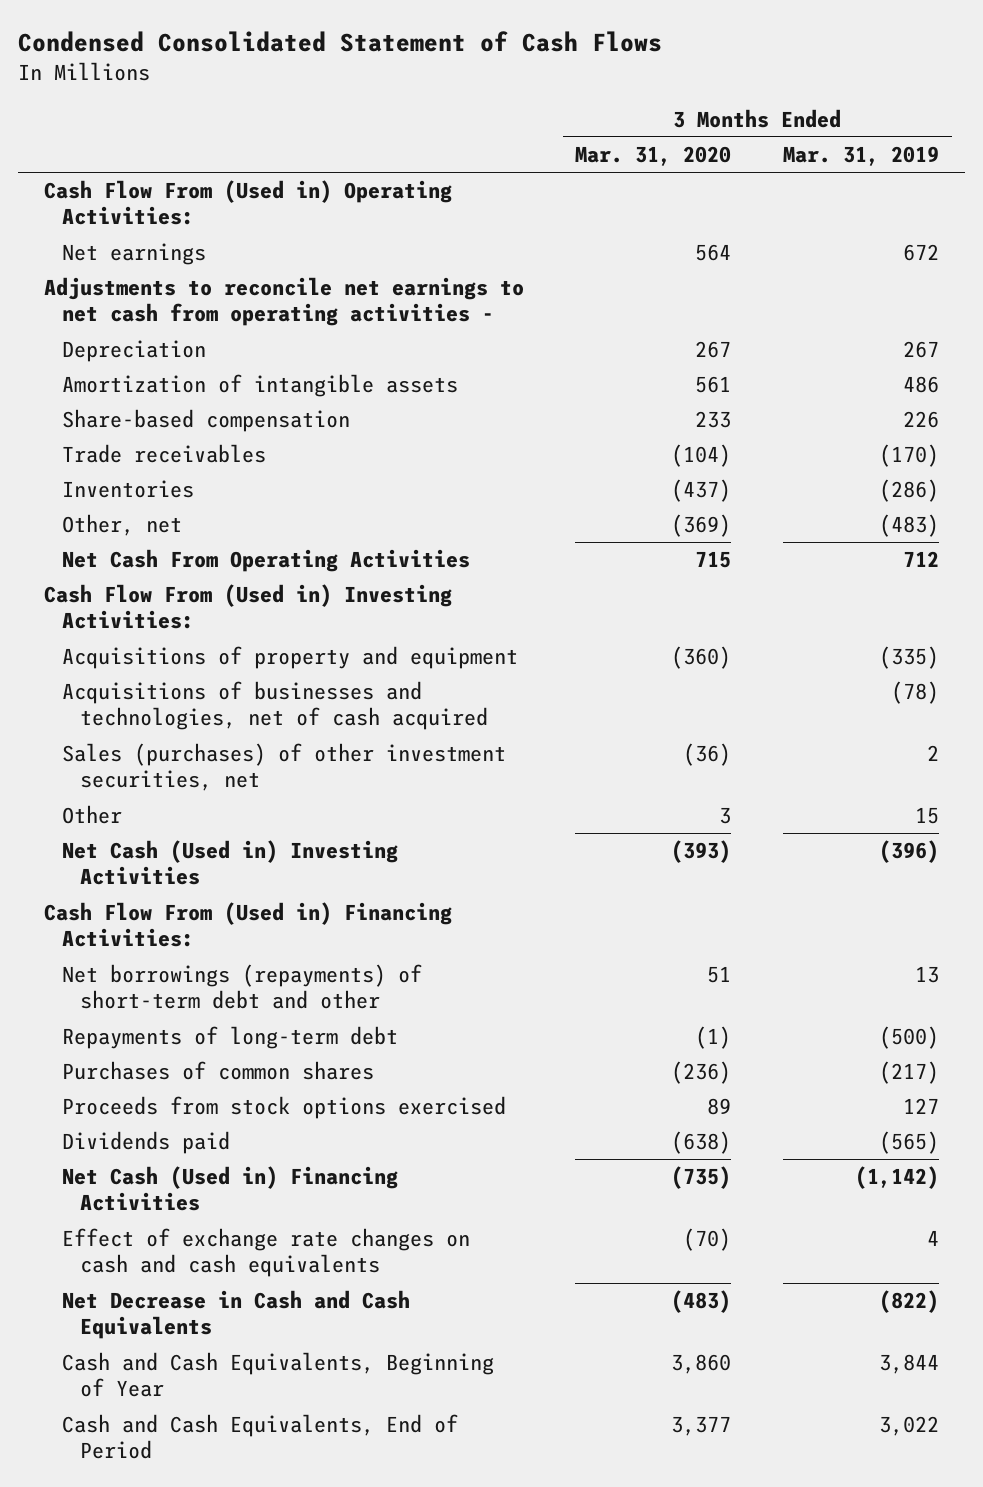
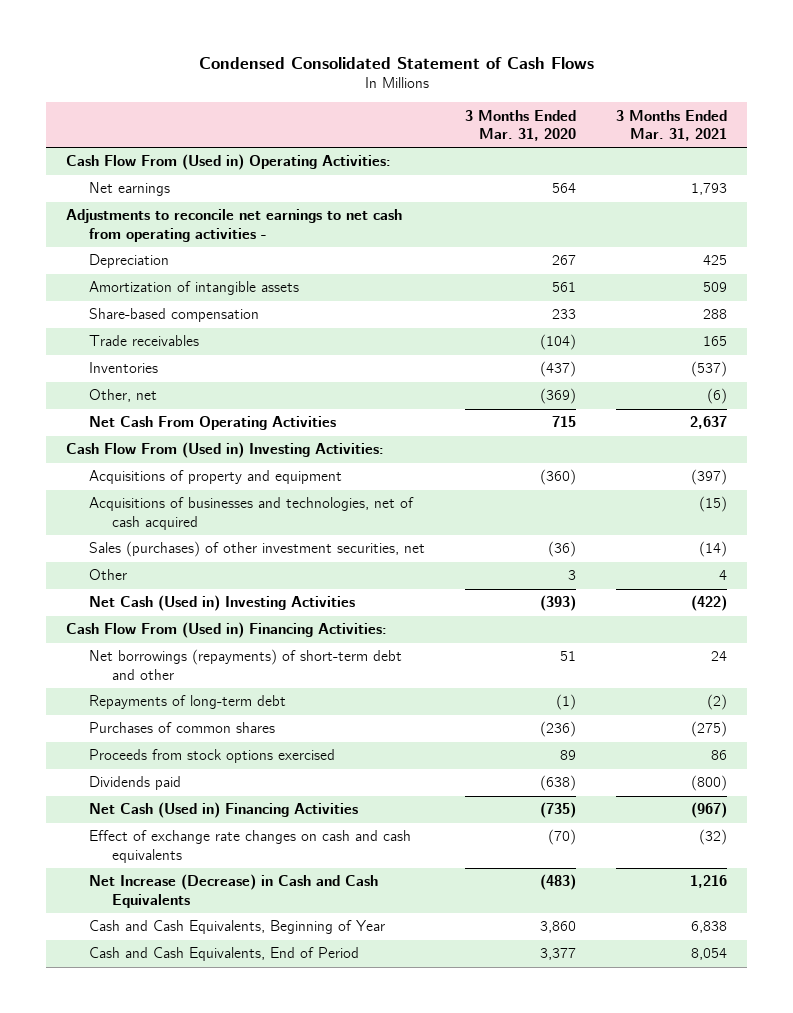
[782,146,939,167] Mar. 31, 2019 -> none
none -> [615,109,727,141] 3 Months Ended Mar. 31, 2021
[62,1290,411,1340] Net Decrease in Cash and Cash Equivalents -> [89,874,379,908] Net Increase (Decrease) in Cash and Cash Equivalents

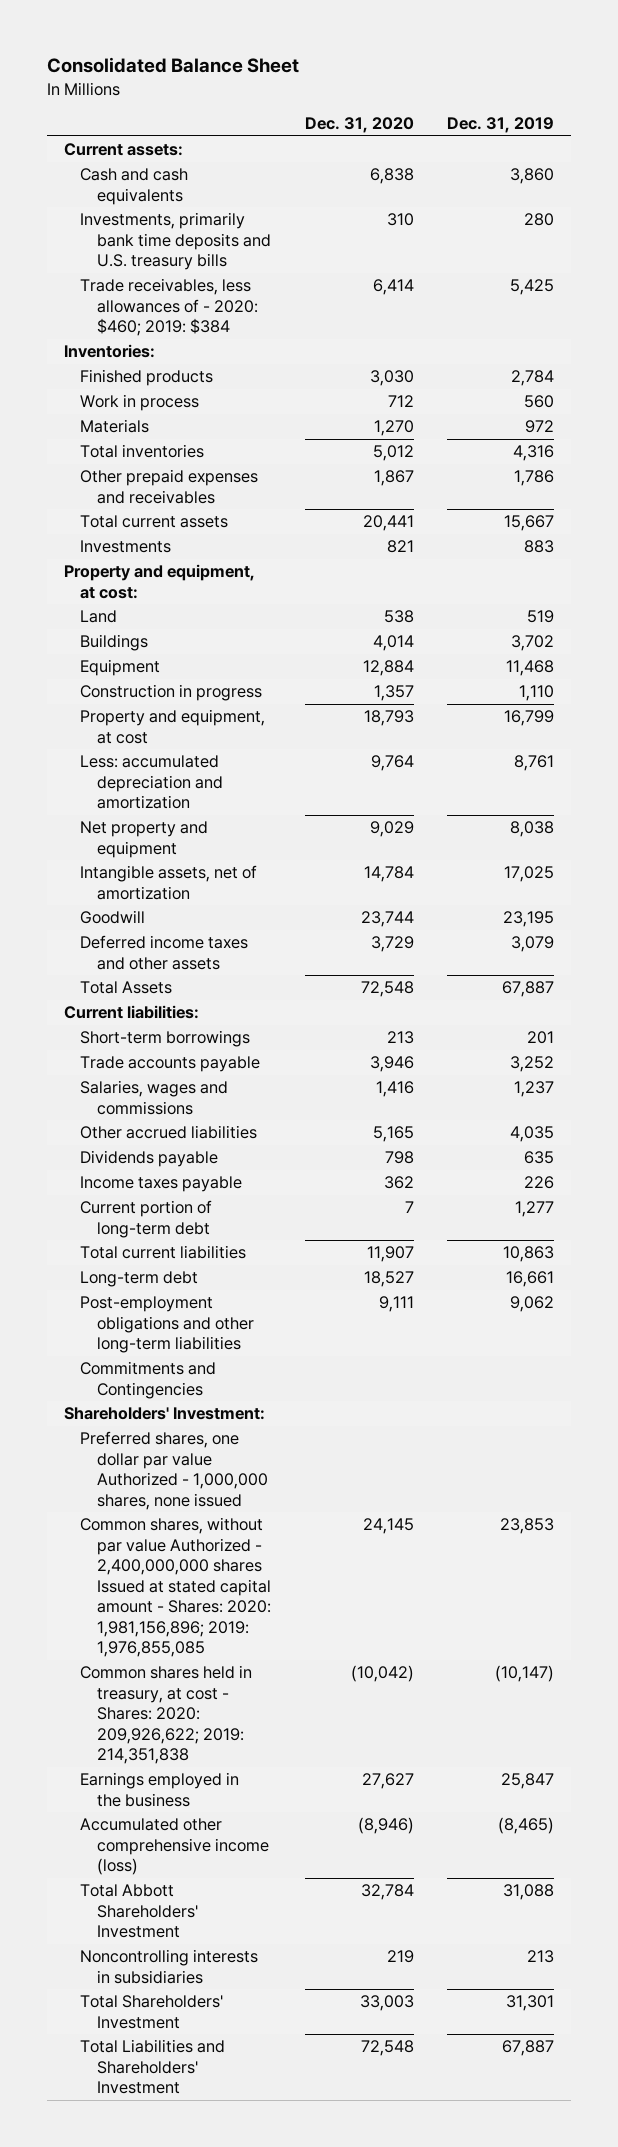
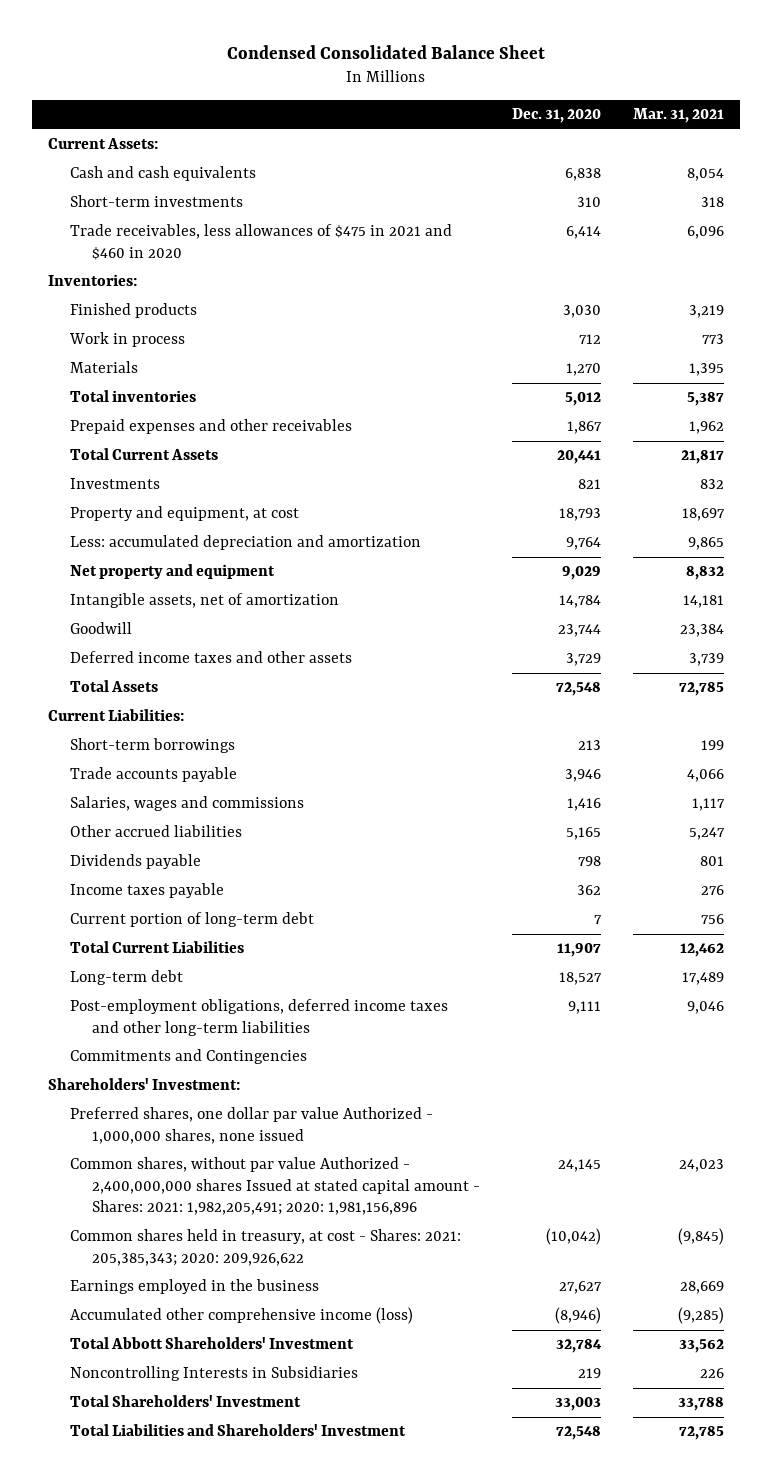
[47,57,300,74] Consolidated Balance Sheet -> [227,44,546,59] Condensed Consolidated Balance Sheet
[447,117,555,134] Dec. 31, 2019 -> none
none -> [633,108,725,124] Mar. 31, 2021
[63,143,183,157] Current assets: -> [48,138,159,150] Current Assets:
[80,212,271,271] Investments, primarily bank time deposits and U.S. treasury bills -> [70,195,244,208] Short-term investments
[80,278,258,337] Trade receivables, less allowances of - 2020: $460; 2019: $384 -> [70,224,453,260] Trade receivables, less allowances of $475 in 2021 and $460 in 2020
[80,469,259,504] Other prepaid expenses and receivables -> [70,419,353,435] Prepaid expenses and other receivables
[80,515,229,529] Total current assets -> [70,448,219,461] Total Current Assets
[63,564,255,599] Property and equipment, at cost: -> none
[80,610,118,624] Land -> none
[80,634,149,652] Buildings -> none
[80,659,161,677] Equipment -> none
[80,684,263,702] Construction in progress -> none
[63,1005,199,1020] Current liabilities: -> [48,709,185,722] Current Liabilities:
[80,1245,247,1260] Total current liabilities -> [70,941,245,954] Total Current Liabilities
[80,1296,254,1354] Post-employment obligations and other long-term liabilities -> [70,999,449,1036] Post-employment obligations, deferred income taxes and other long-term liabilities
[80,1517,271,1658] Common shares, without par value Authorized - 2,400,000,000 shares Issued at stated capital amount - Shares: 2020: 1,981,156,896; 2019: 1,976,855,085 -> [70,1157,480,1215] Common shares, without par value Authorized - 2,400,000,000 shares Issued at stated capital amount - Shares: 2021: 1,982,205,491; 2020: 1,981,156,896
[80,1665,253,1765] Common shares held in treasury, at cost - Shares: 2020: 209,926,622; 2019: 214,351,838 -> [70,1229,462,1266] Common shares held in treasury, at cost - Shares: 2021: 205,385,343; 2020: 209,926,622
[80,1949,259,1984] Noncontrolling interests in subsidiaries -> [70,1366,359,1382] Noncontrolling Interests in Subsidiaries

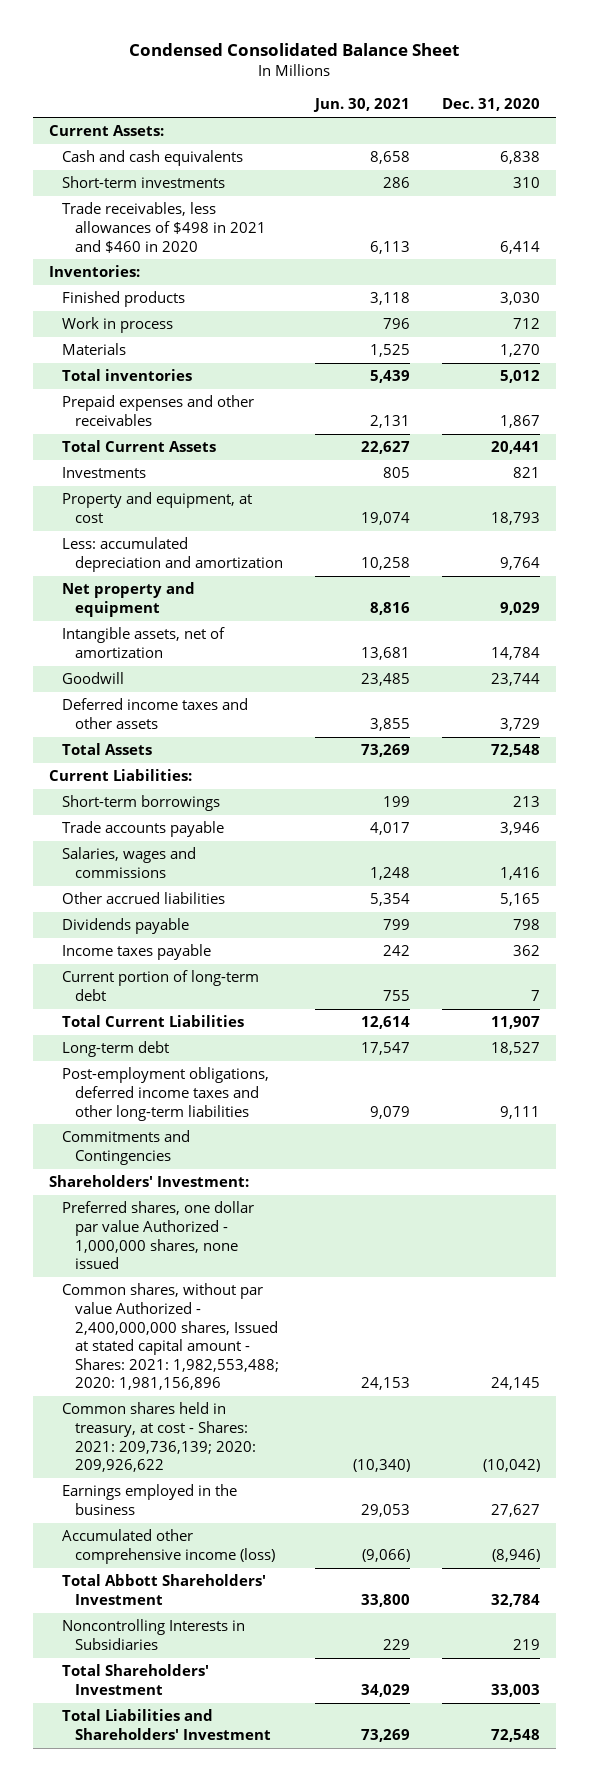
[633,108,725,124] Mar. 31, 2021 -> none
none -> [312,98,410,113] Jun. 30, 2021
[70,224,453,260] Trade receivables, less allowances of $475 in 2021 and $460 in 2020 -> [61,202,266,253] Trade receivables, less allowances of $498 in 2021 and $460 in 2020
[70,1157,480,1215] Common shares, without par value Authorized - 2,400,000,000 shares Issued at stated capital amount - Shares: 2021: 1,982,205,491; 2020: 1,981,156,896 -> [61,1283,279,1391] Common shares, without par value Authorized - 2,400,000,000 shares, Issued at stated capital amount - Shares: 2021: 1,982,553,488; 2020: 1,981,156,896
[70,1229,462,1266] Common shares held in treasury, at cost - Shares: 2021: 205,385,343; 2020: 209,926,622 -> [61,1402,256,1473] Common shares held in treasury, at cost - Shares: 2021: 209,736,139; 2020: 209,926,622

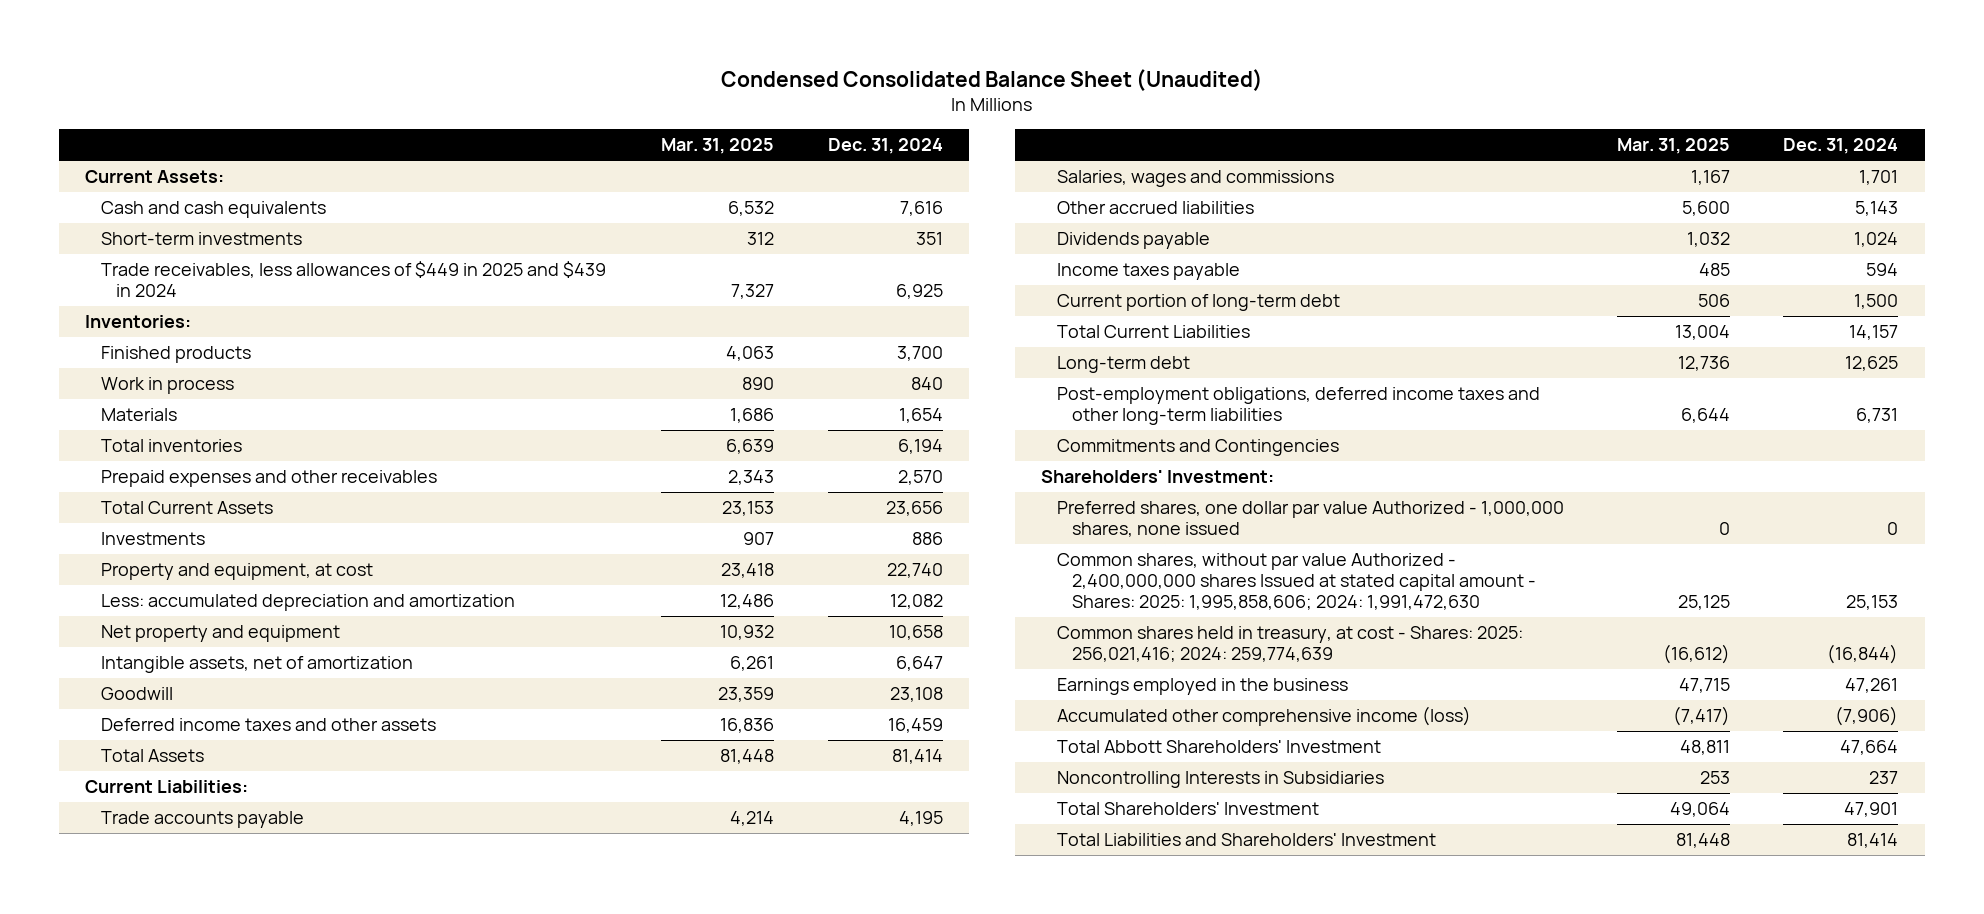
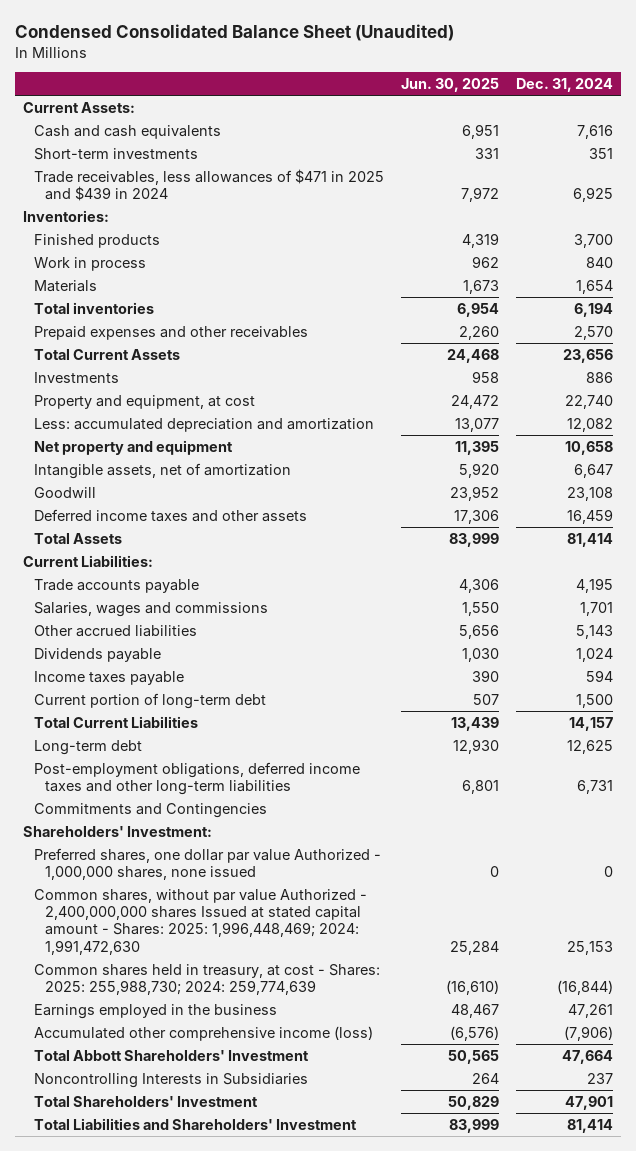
[661,138,775,155] Mar. 31, 2025 -> none
none -> [401,78,500,93] Jun. 30, 2025
[100,261,606,298] Trade receivables, less allowances of $449 in 2025 and $439 in 2024 -> [34,168,385,202] Trade receivables, less allowances of $471 in 2025 and $439 in 2024
[1056,553,1537,611] Common shares, without par value Authorized - 2,400,000,000 shares Issued at stated capital amount - Shares: 2025: 1,995,858,606; 2024: 1,991,472,630 -> [34,888,368,955] Common shares, without par value Authorized - 2,400,000,000 shares Issued at stated capital amount - Shares: 2025: 1,996,448,469; 2024: 1,991,472,630
[1056,626,1523,663] Common shares held in treasury, at cost - Shares: 2025: 256,021,416; 2024: 259,774,639 -> [34,963,381,996] Common shares held in treasury, at cost - Shares: 2025: 255,988,730; 2024: 259,774,639

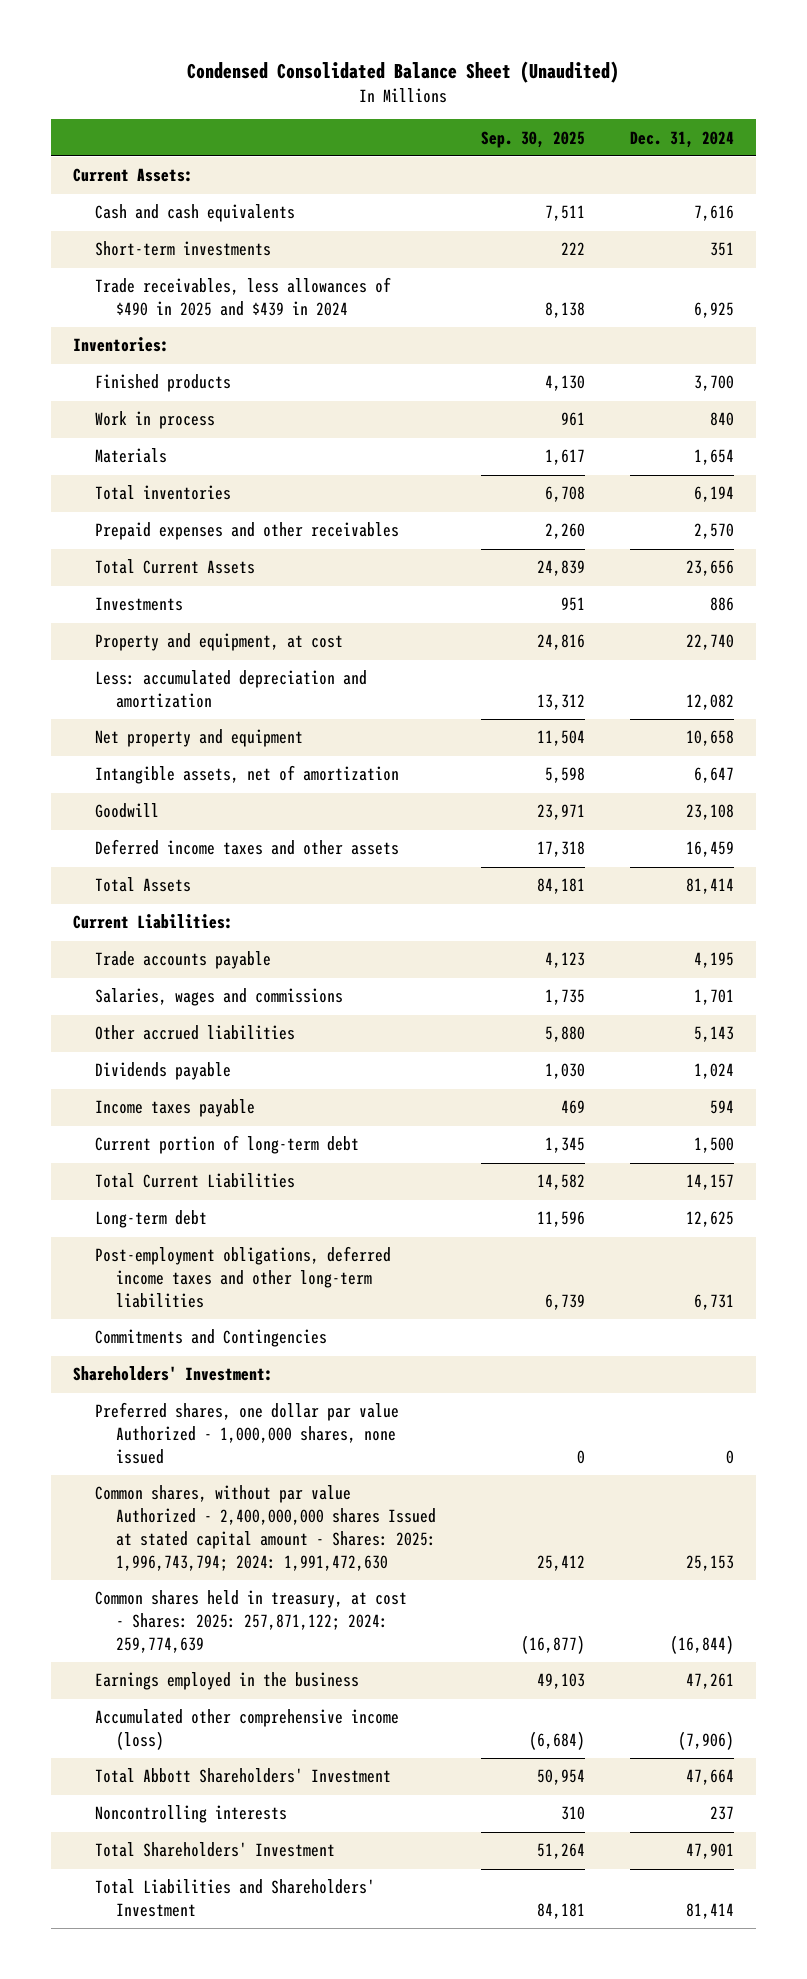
[401,78,500,93] Jun. 30, 2025 -> none
none -> [481,130,586,148] Sep. 30, 2025
[34,168,385,202] Trade receivables, less allowances of $471 in 2025 and $439 in 2024 -> [94,277,391,317] Trade receivables, less allowances of $490 in 2025 and $439 in 2024
[34,888,368,955] Common shares, without par value Authorized - 2,400,000,000 shares Issued at stated capital amount - Shares: 2025: 1,996,448,469; 2024: 1,991,472,630 -> [94,1485,437,1572] Common shares, without par value Authorized - 2,400,000,000 shares Issued at stated capital amount - Shares: 2025: 1,996,743,794; 2024: 1,991,472,630
[34,963,381,996] Common shares held in treasury, at cost - Shares: 2025: 255,988,730; 2024: 259,774,639 -> [94,1590,407,1654] Common shares held in treasury, at cost - Shares: 2025: 257,871,122; 2024: 259,774,639
[34,1072,309,1088] Noncontrolling Interests in Subsidiaries -> [94,1805,287,1824] Noncontrolling interests

